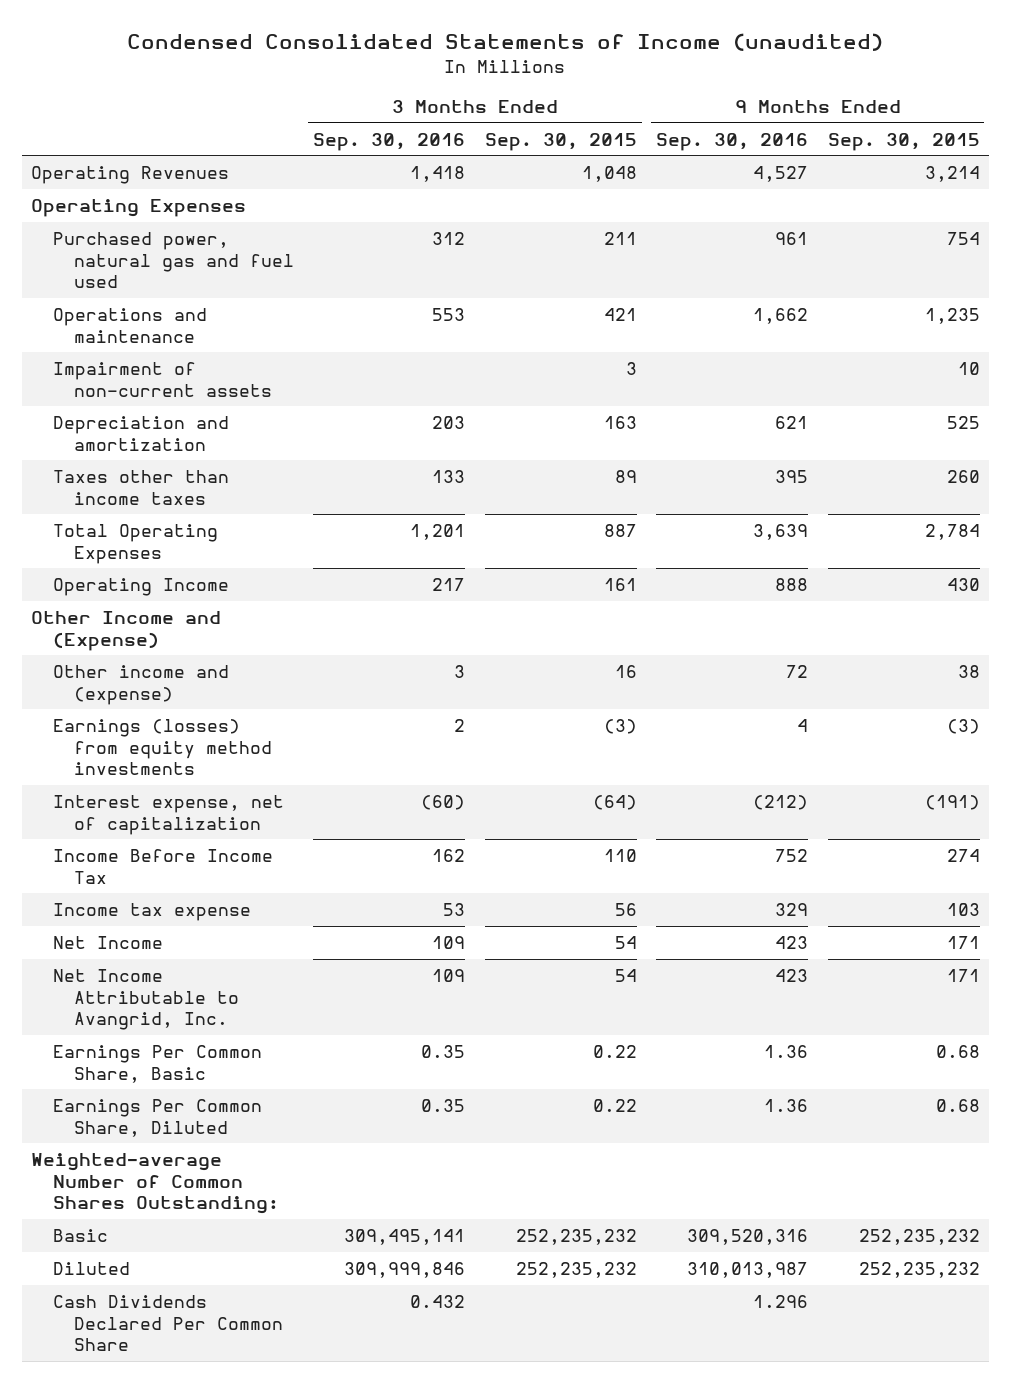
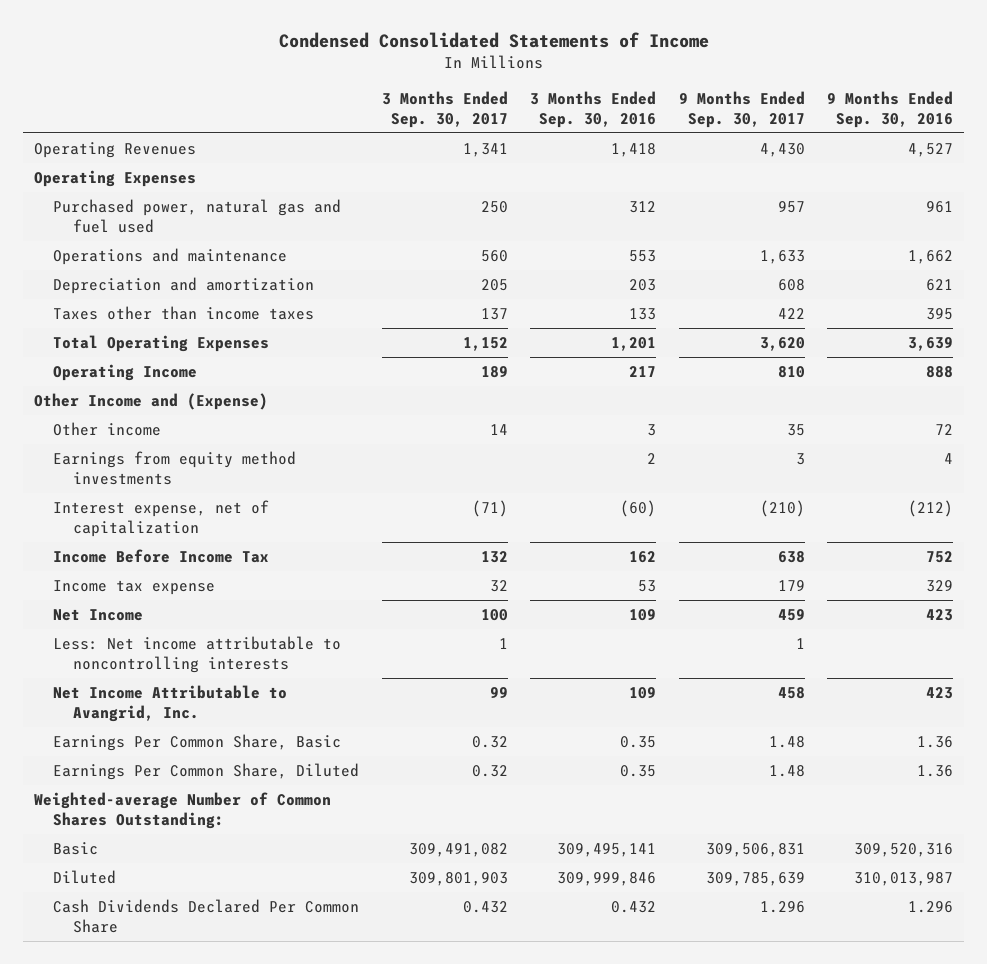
[127,32,884,51] Condensed Consolidated Statements of Income (unaudited) -> [278,31,709,48] Condensed Consolidated Statements of Income
[484,132,637,151] Sep. 30, 2015 -> none
[827,132,980,151] Sep. 30, 2015 -> none
none -> [381,90,508,128] 3 Months Ended Sep. 30, 2017
none -> [678,90,805,128] 9 Months Ended Sep. 30, 2017
[52,361,272,397] Impairment of non-current assets -> none
[52,664,229,705] Other income and (expense) -> [53,422,162,437] Other income
[52,718,272,776] Earnings (losses) from equity method investments -> [53,451,297,485] Earnings from equity method investments
none -> [53,636,342,673] Less: Net income attributable to noncontrolling interests

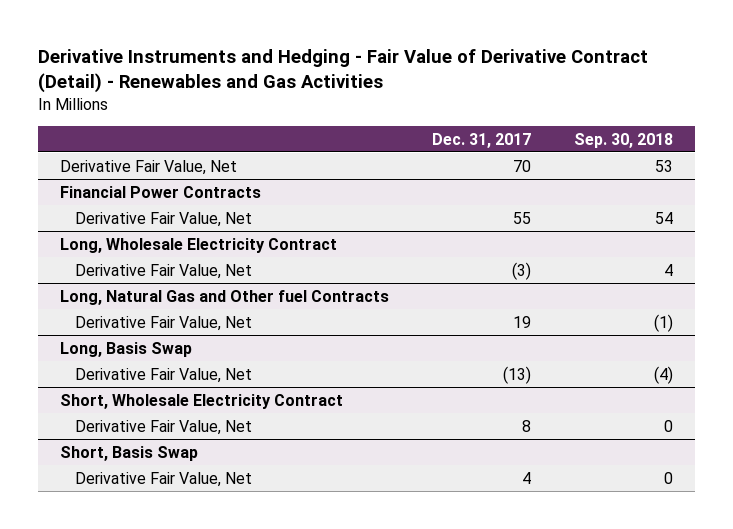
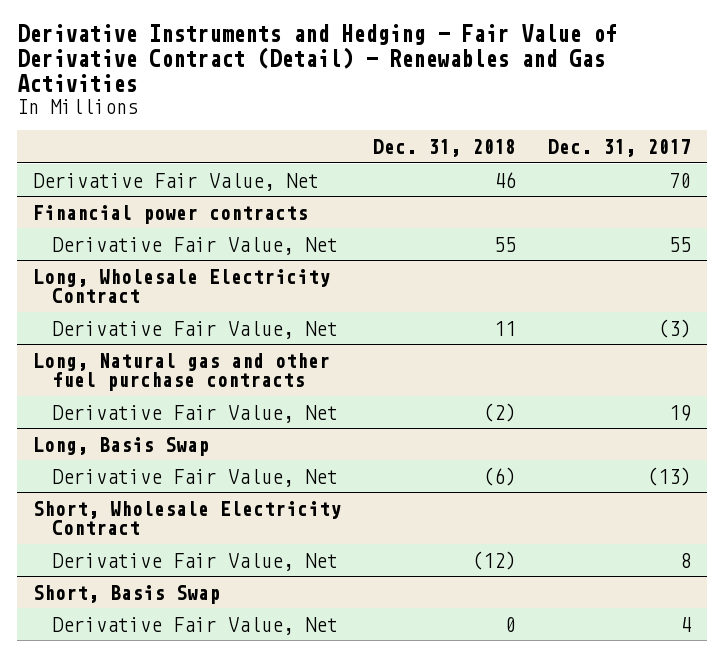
[574,132,674,148] Sep. 30, 2018 -> none
none -> [373,138,517,157] Dec. 31, 2018
[59,185,261,198] Financial Power Contracts -> [32,204,308,224] Financial power contracts
[59,289,389,305] Long, Natural Gas and Other fuel Contracts -> [32,352,330,392] Long, Natural gas and other fuel purchase contracts

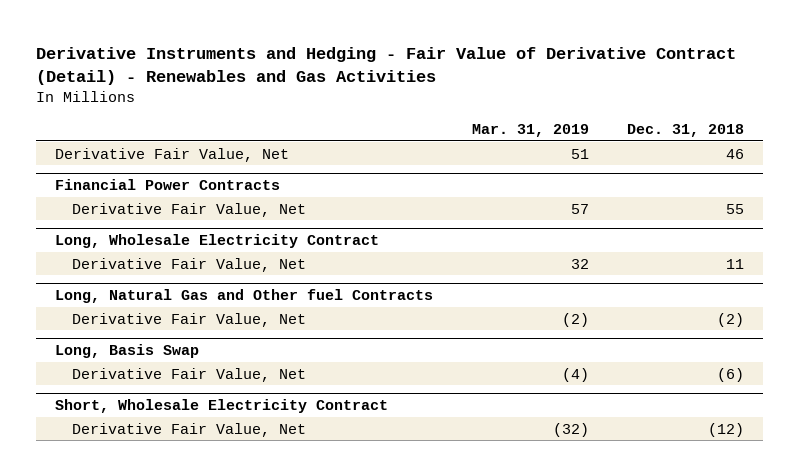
[548,138,692,157] Dec. 31, 2017 -> none
none -> [471,124,589,138] Mar. 31, 2019
[32,204,308,224] Financial power contracts -> [55,179,281,191] Financial Power Contracts
[32,352,330,392] Long, Natural gas and other fuel purchase contracts -> [55,289,434,304] Long, Natural Gas and Other fuel Contracts
[32,584,220,604] Short, Basis Swap -> none
[52,616,339,635] Derivative Fair Value, Net -> none

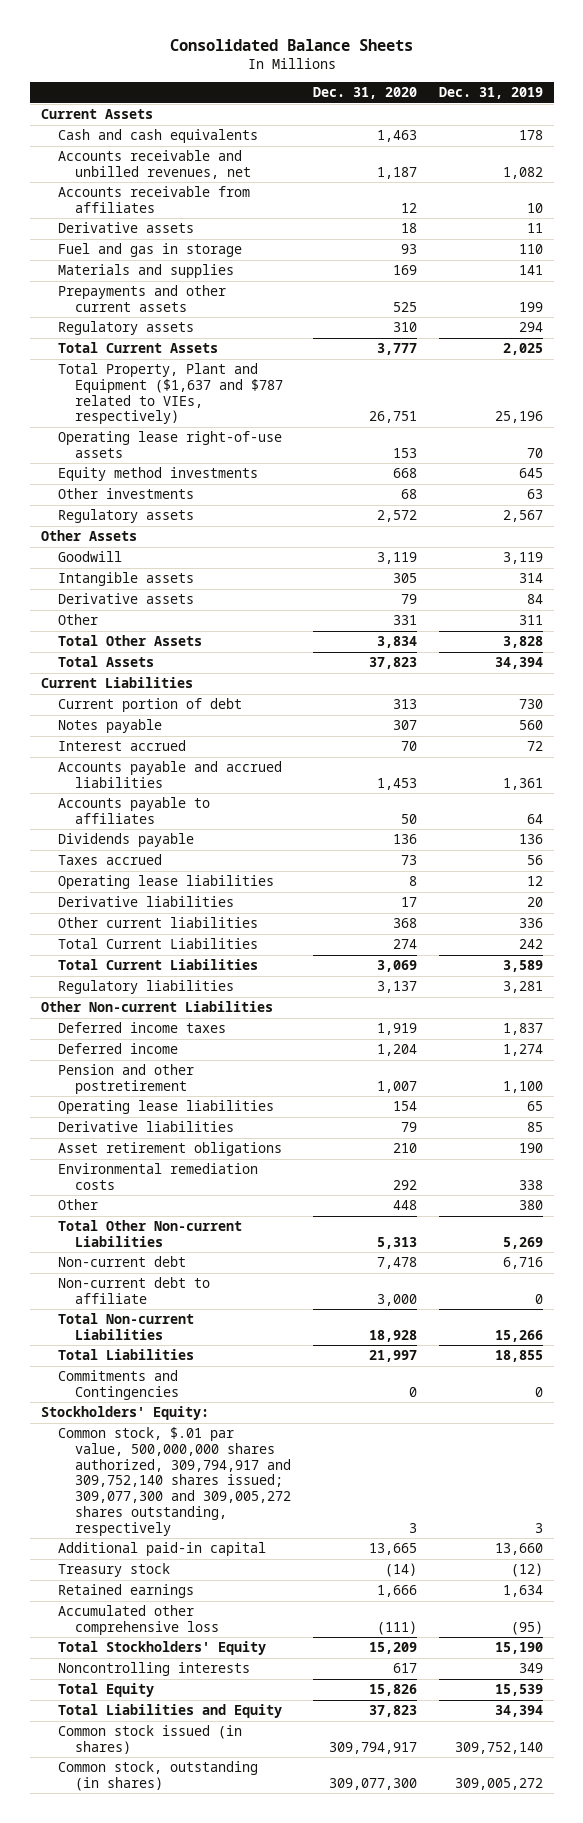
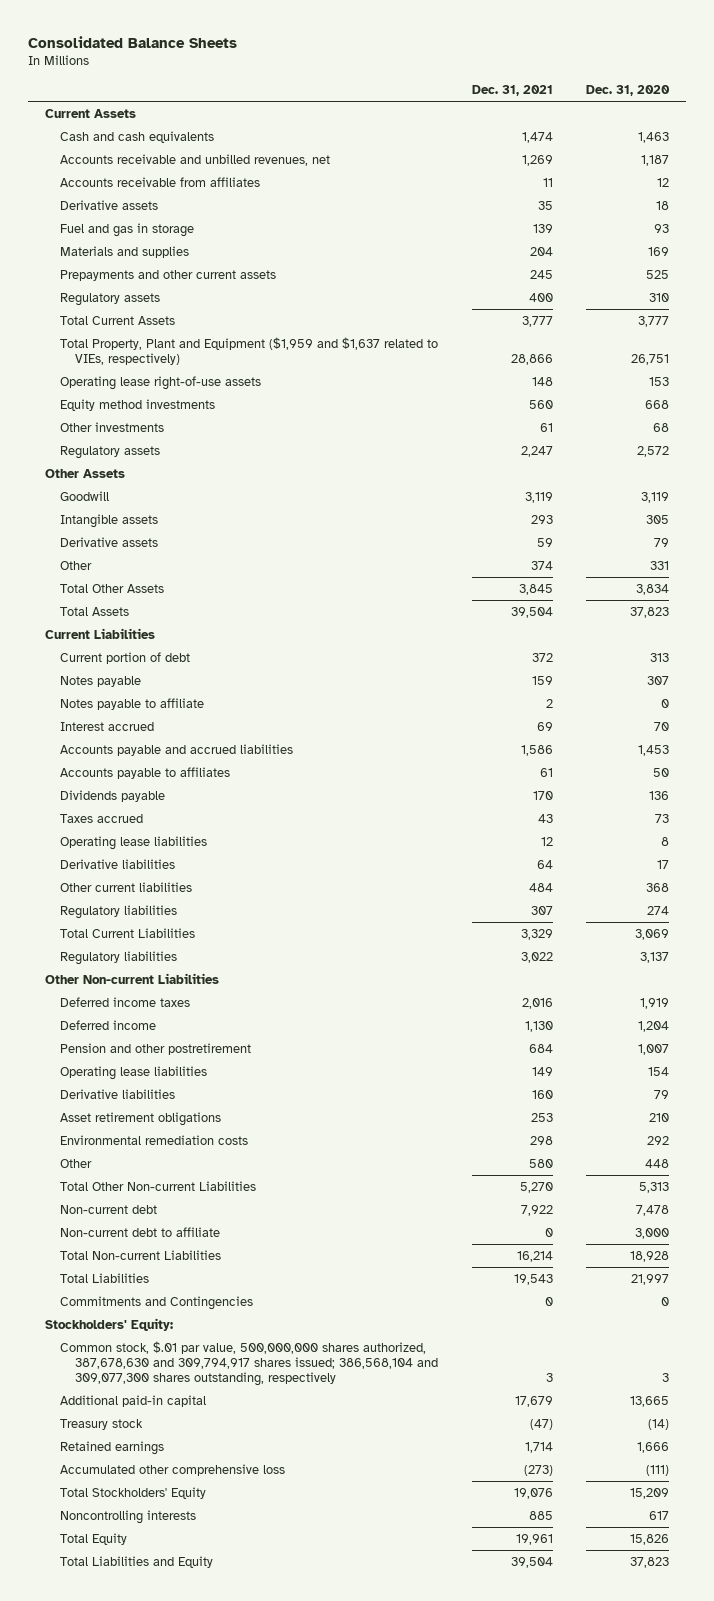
[438,87,543,100] Dec. 31, 2019 -> none
none -> [471,85,553,97] Dec. 31, 2021
[58,363,284,425] Total Property, Plant and Equipment ($1,637 and $787 related to VIEs, respectively) -> [59,337,438,365] Total Property, Plant and Equipment ($1,959 and $1,637 related to VIEs, respectively)
none -> [59,698,204,711] Notes payable to affiliate
[58,938,259,950] Total Current Liabilities -> [59,905,177,920] Regulatory liabilities
[58,1427,292,1536] Common stock, $.01 par value, 500,000,000 shares authorized, 309,794,917 and 309,752,140 shares issued; 309,077,300 and 309,005,272 shares outstanding, respectively -> [59,1341,439,1386] Common stock, $.01 par value, 500,000,000 shares authorized, 387,678,630 and 309,794,917 shares issued; 386,568,104 and 309,077,300 shares outstanding, respectively
[58,1725,243,1754] Common stock issued (in shares) -> none
[58,1761,259,1791] Common stock, outstanding (in shares) -> none

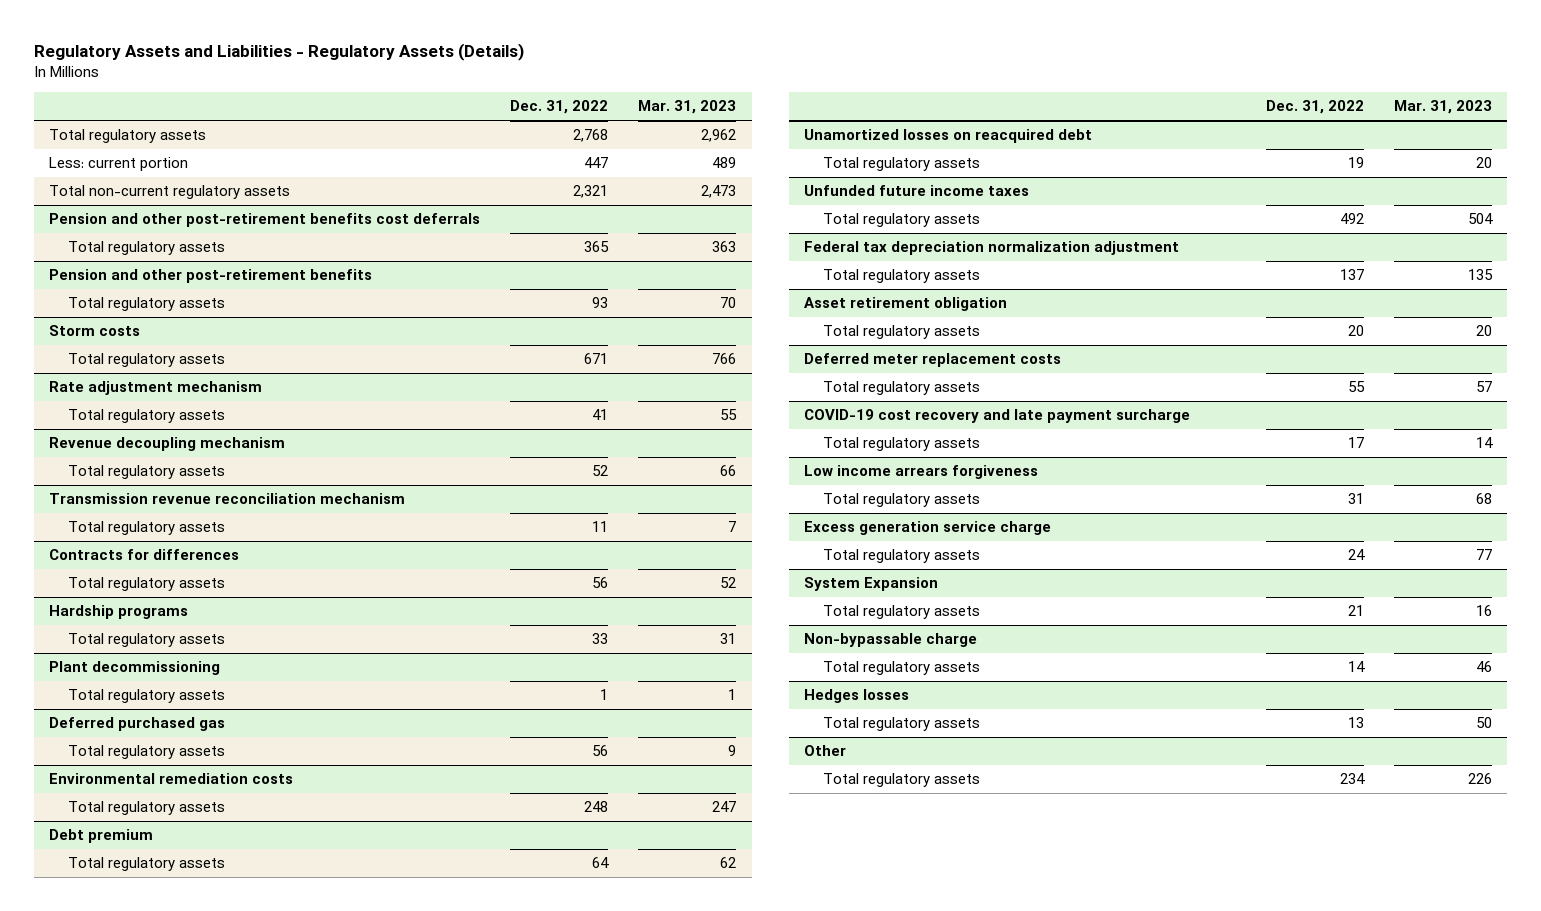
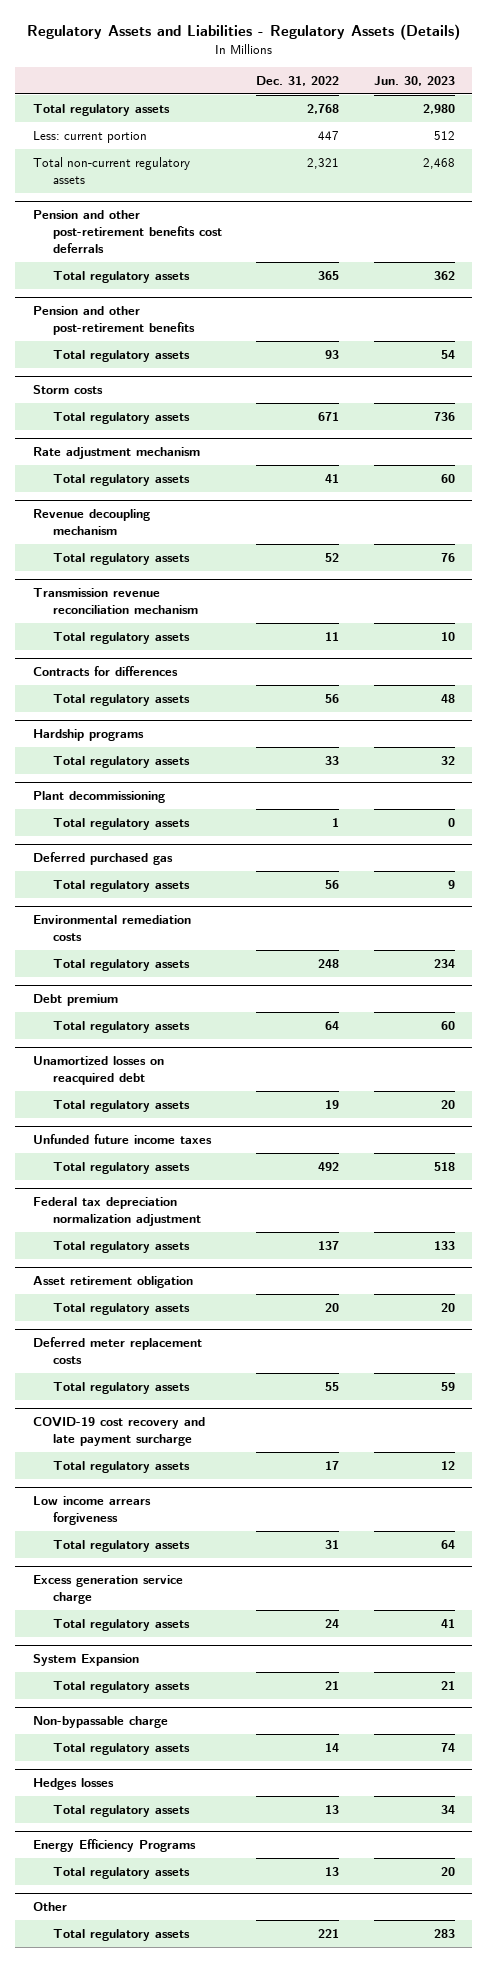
[638,100,737,115] Mar. 31, 2023 -> none
none -> [374,75,456,86] Jun. 30, 2023
none -> [32,1839,196,1853] Energy Efficiency Programs
none -> [52,1867,190,1880] Total regulatory assets
[1339,773,1365,785] 234 -> [318,1929,340,1939] 221

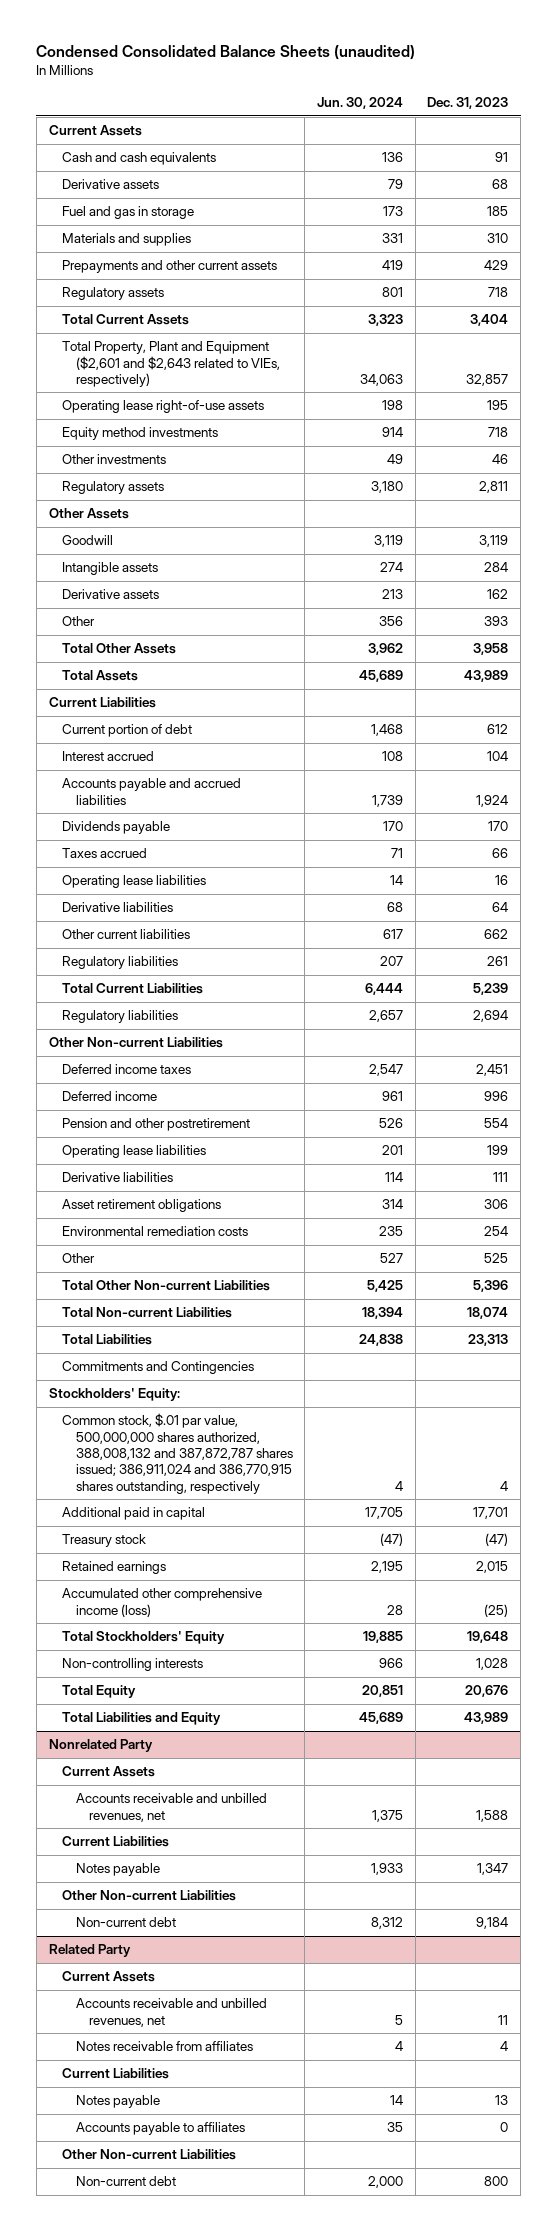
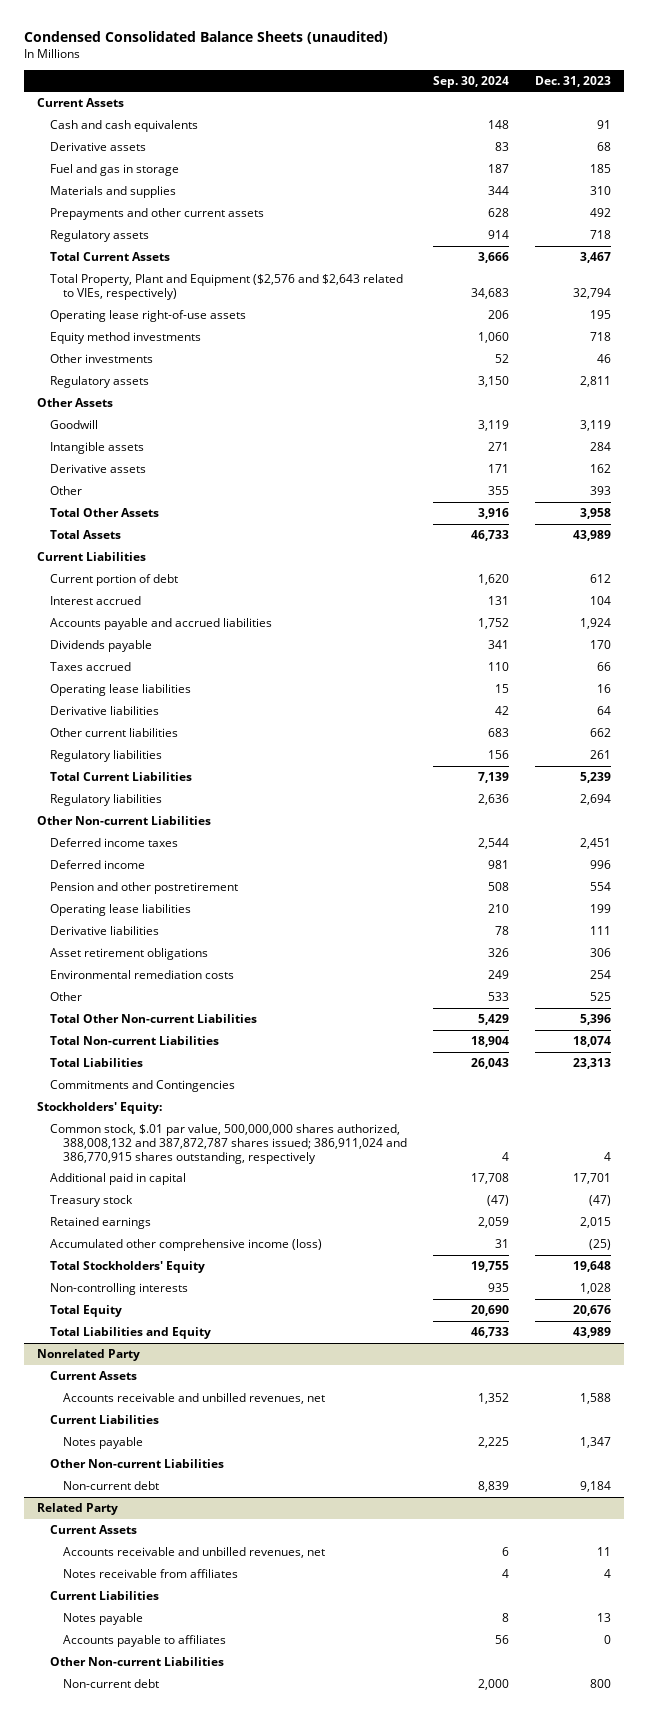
[316,97,403,110] Jun. 30, 2024 -> none
none -> [433,75,510,88] Sep. 30, 2024
[484,260,509,271] 429 -> [590,207,612,217] 492
[470,314,509,327] 3,404 -> [580,251,612,263] 3,467
[62,341,280,388] Total Property, Plant and Equipment ($2,601 and $2,643 related to VIEs, respectively) -> [50,273,404,300] Total Property, Plant and Equipment ($2,576 and $2,643 related to VIEs, respectively)
[466,374,509,387] 32,857 -> [573,287,612,299] 32,794

